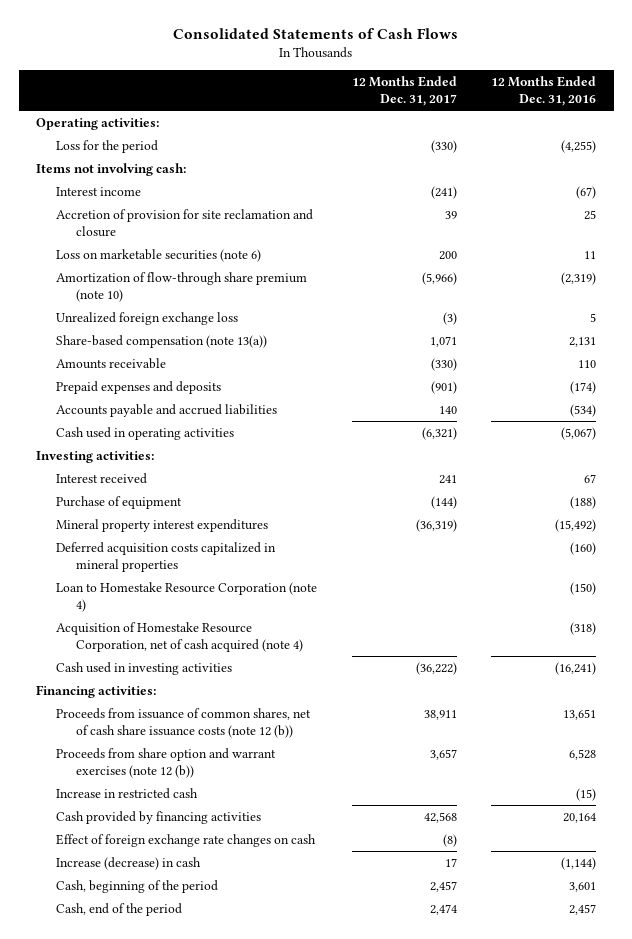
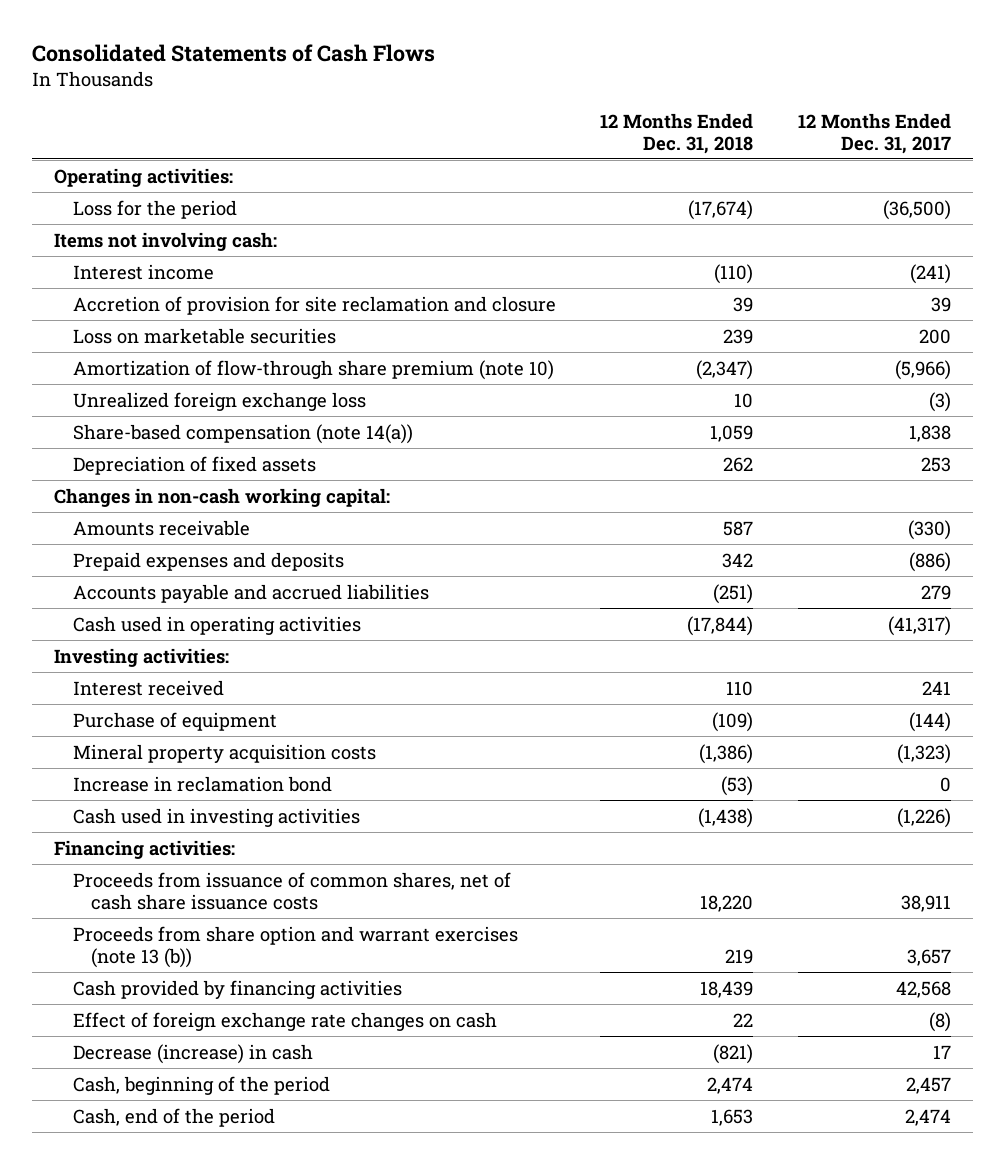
[491,76,597,107] 12 Months Ended Dec. 31, 2016 -> none
none -> [600,112,754,154] 12 Months Ended Dec. 31, 2018
[430,139,457,153] (330) -> [882,199,951,220] (36,500)
[56,248,262,262] Loss on marketable securities (note 6) -> [72,327,336,344] Loss on marketable securities
[56,334,268,348] Share-based compensation (note 13(a)) -> [72,423,413,444] Share-based compensation (note 14(a))
[429,335,457,347] 1,071 -> [908,424,951,442] 1,838
none -> [72,455,316,475] Depreciation of fixed assets
none -> [54,487,391,507] Changes in non-cash working capital:
[430,380,457,394] (901) -> [908,551,951,572] (886)
[438,405,457,414] 140 -> [920,584,951,600] 279
[421,426,457,440] (6,321) -> [887,615,951,636] (41,317)
[56,541,277,572] Deferred acquisition costs capitalized in mineral properties -> none
[56,581,318,612] Loan to Homestake Resource Corporation (note 4) -> none
[56,621,304,652] Acquisition of Homestake Resource Corporation, net of cash acquired (note 4) -> none
[56,518,269,532] Mineral property interest expenditures -> [72,743,376,763] Mineral property acquisition costs
[415,518,457,532] (36,319) -> [896,743,951,764] (1,323)
none -> [72,775,332,792] Increase in reclamation bond
[415,661,457,675] (36,222) -> [896,807,951,828] (1,226)
[56,787,199,799] Increase in restricted cash -> none
[56,707,312,738] Proceeds from issuance of common shares, net of cash share issuance costs (note 12 (b)) -> [72,871,511,910] Proceeds from issuance of common shares, net of cash share issuance costs
[56,747,277,778] Proceeds from share option and warrant exercises (note 12 (b)) -> [72,925,518,968] Proceeds from share option and warrant exercises (note 13 (b))
[56,856,202,870] Increase (decrease) in cash -> [72,1043,313,1064] Decrease (increase) in cash

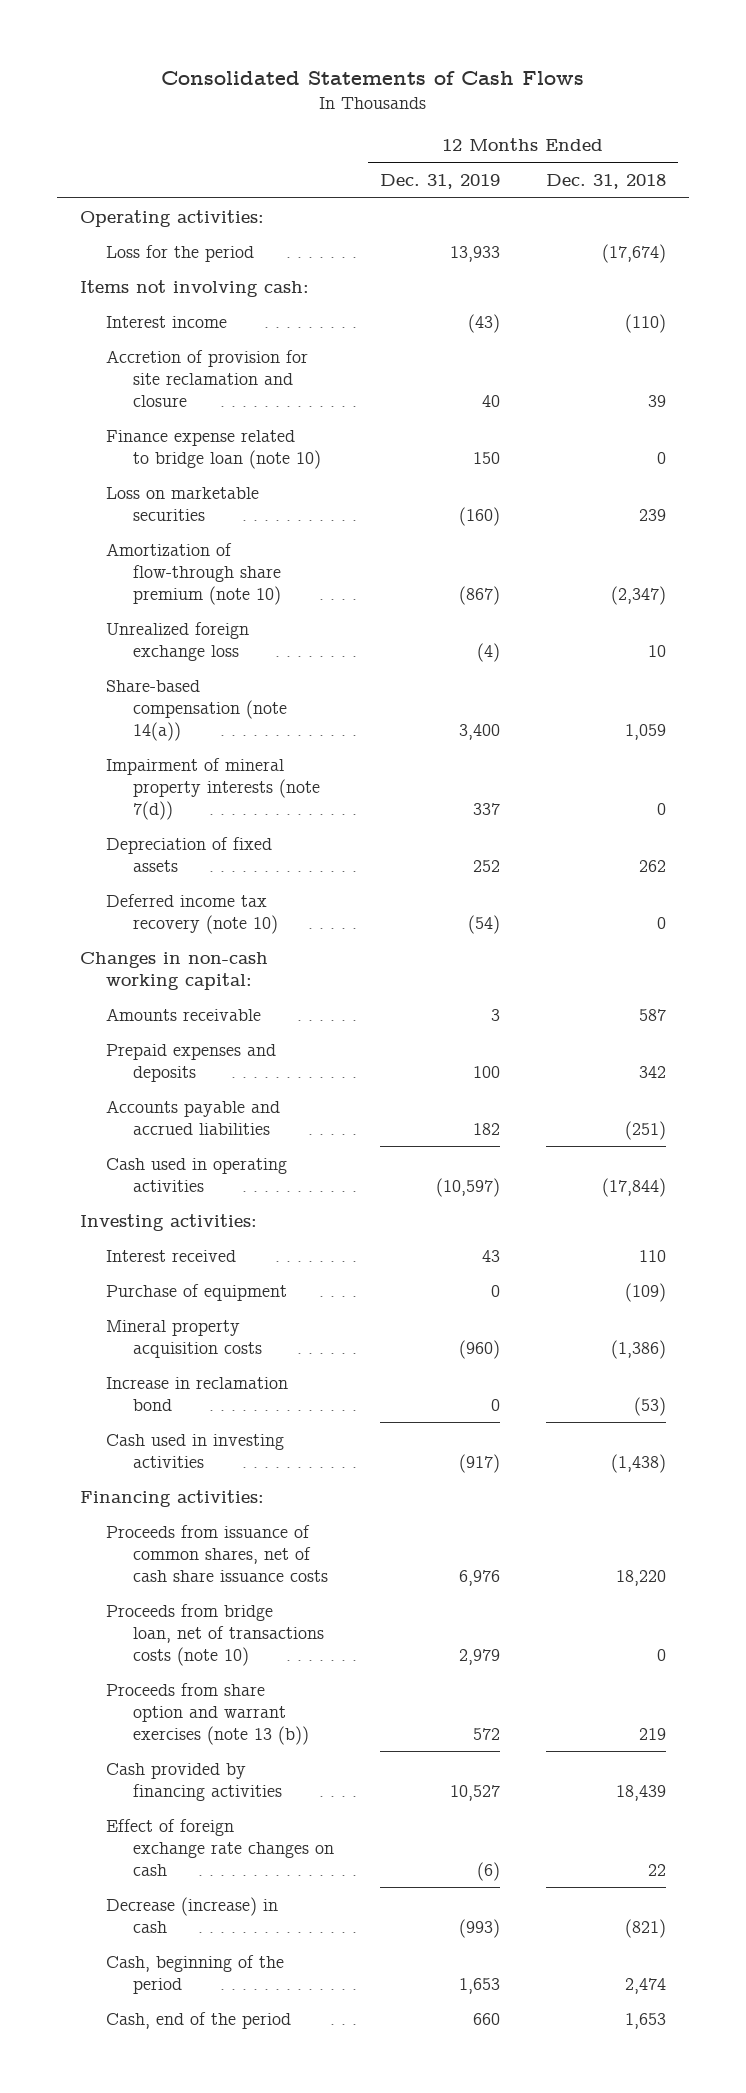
[797,112,951,154] 12 Months Ended Dec. 31, 2017 -> none
none -> [379,174,500,190] Dec. 31, 2019
none -> [106,429,321,469] Finance expense related to bridge loan (note 10)
none -> [106,757,320,820] Impairment of mineral property interests (note 7(d))
none -> [106,893,278,934] Deferred income tax recovery (note 10)
none -> [106,1603,324,1666] Proceeds from bridge loan, net of transactions costs (note 10)

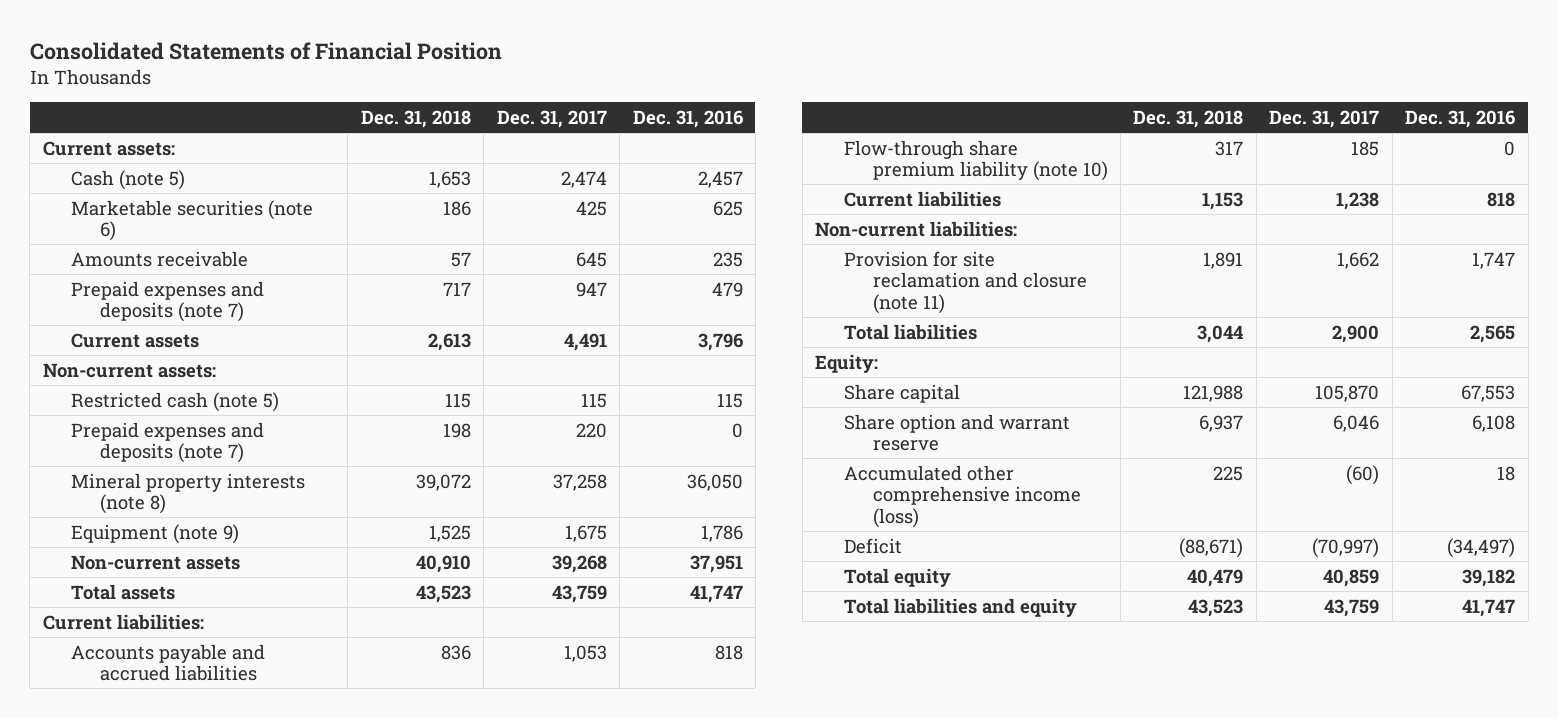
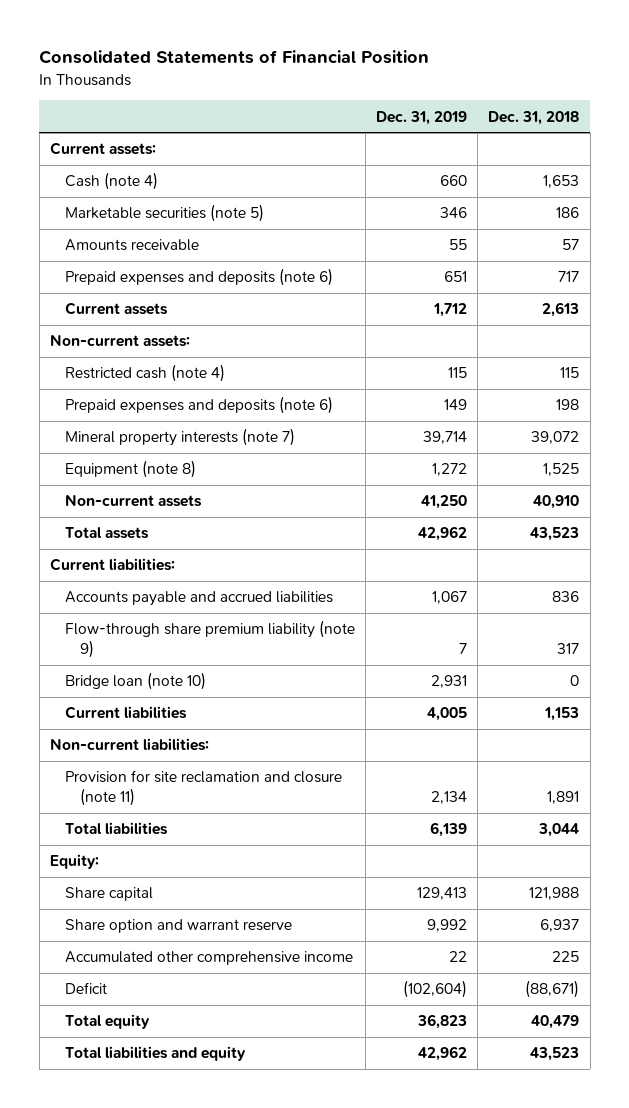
[496,110,607,129] Dec. 31, 2017 -> none
[632,110,743,129] Dec. 31, 2016 -> none
none -> [376,110,468,125] Dec. 31, 2019
[71,169,186,190] Cash (note 5) -> [64,172,158,191] Cash (note 4)
[71,199,314,242] Marketable securities (note 6) -> [64,204,264,223] Marketable securities (note 5)
[71,280,265,323] Prepaid expenses and deposits (note 7) -> [64,268,333,287] Prepaid expenses and deposits (note 6)
[71,391,280,412] Restricted cash (note 5) -> [64,364,225,383] Restricted cash (note 4)
[71,421,265,464] Prepaid expenses and deposits (note 7) -> [64,396,333,415] Prepaid expenses and deposits (note 6)
[71,472,306,515] Mineral property interests (note 8) -> [64,428,295,447] Mineral property interests (note 7)
[71,523,240,544] Equipment (note 9) -> [64,460,196,479] Equipment (note 8)
[843,139,1108,182] Flow-through share premium liability (note 10) -> [64,620,355,659] Flow-through share premium liability (note 9)
none -> [64,672,206,691] Bridge loan (note 10)
[843,464,1081,528] Accumulated other comprehensive income (loss) -> [64,951,353,966] Accumulated other comprehensive income

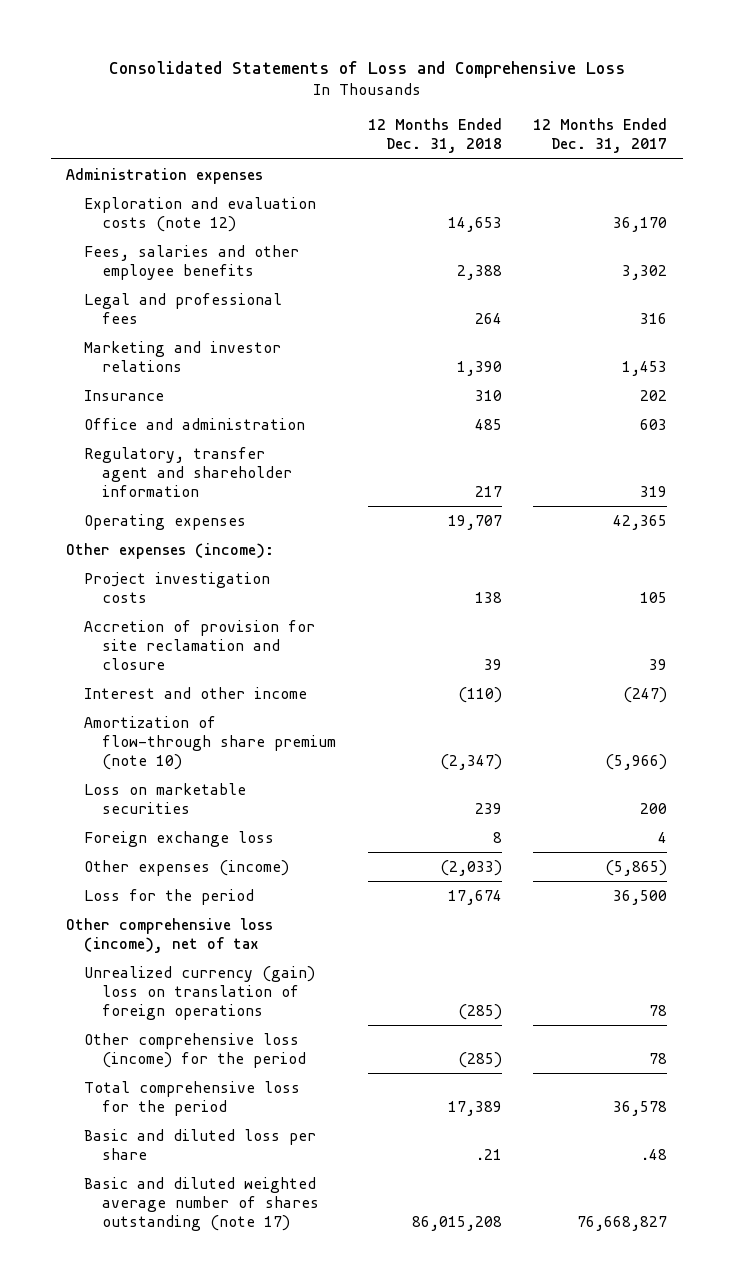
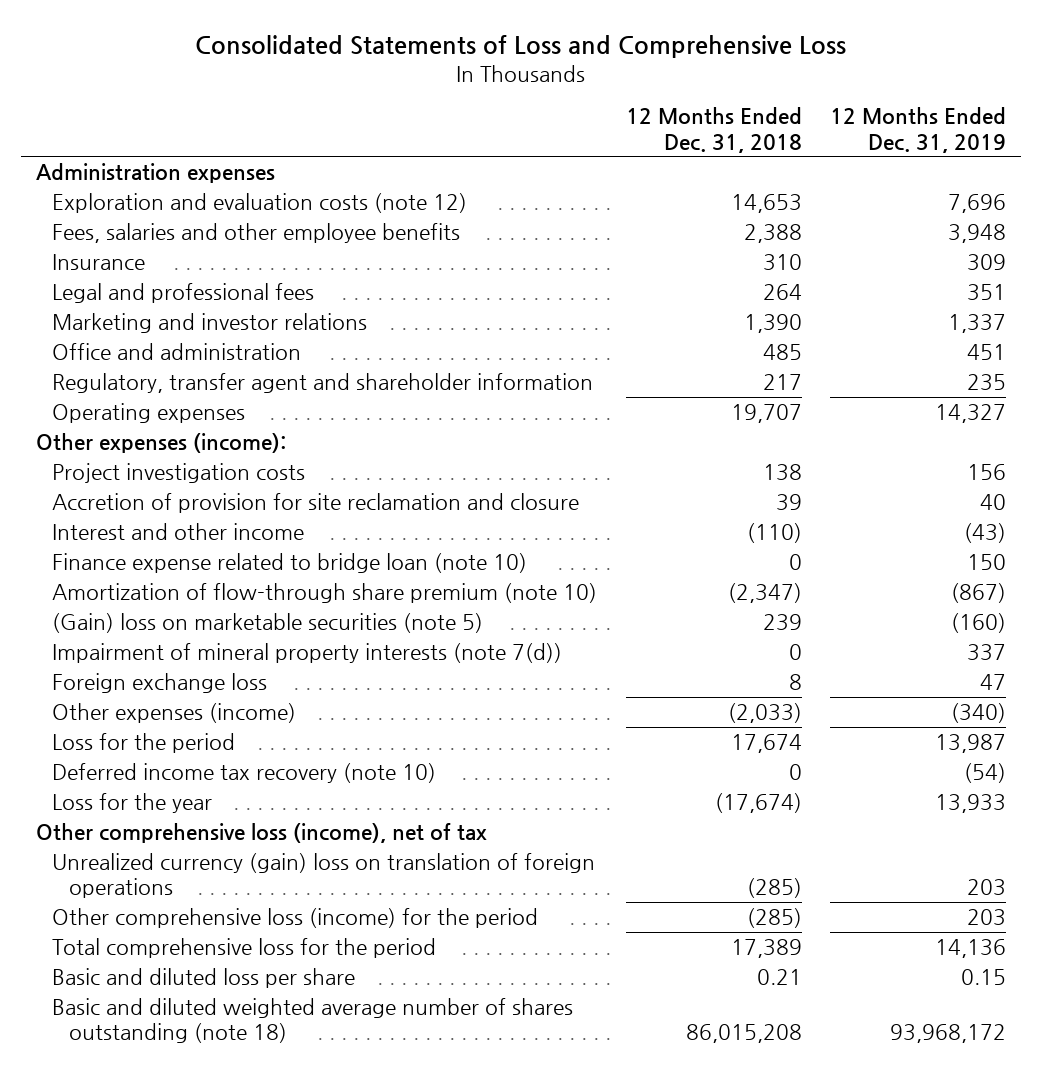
[532,118,667,154] 12 Months Ended Dec. 31, 2017 -> none
none -> [830,107,1007,153] 12 Months Ended Dec. 31, 2019
[84,389,165,401] Insurance -> [52,254,146,271] Insurance
none -> [52,553,528,574] Finance expense related to bridge loan (note 10)
[84,782,247,814] Loss on marketable securities -> [52,613,484,634] (Gain) loss on marketable securities (note 5)
none -> [52,643,563,664] Impairment of mineral property interests (note 7(d))
none -> [52,763,437,784] Deferred income tax recovery (note 10)
none -> [52,793,213,814] Loss for the year
[475,1148,502,1160] .21 -> [756,969,802,986] 0.21
[84,1176,320,1231] Basic and diluted weighted average number of shares outstanding (note 17) -> [52,998,574,1044] Basic and diluted weighted average number of shares outstanding (note 18)

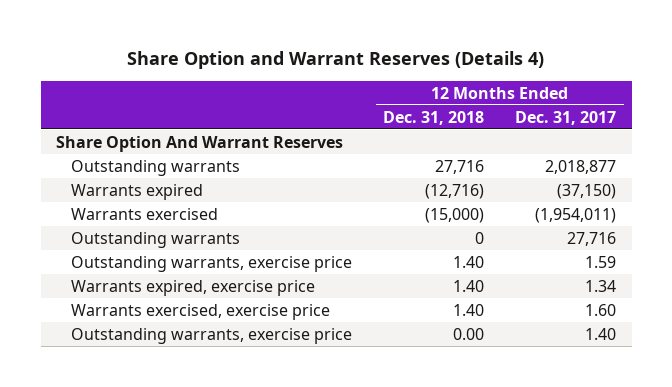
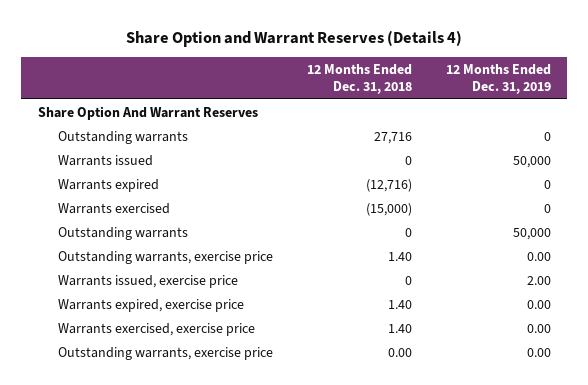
[515,110,617,125] Dec. 31, 2017 -> none
none -> [445,63,551,95] 12 Months Ended Dec. 31, 2019
none -> [58,154,154,166] Warrants issued
none -> [58,274,239,288] Warrants issued, exercise price

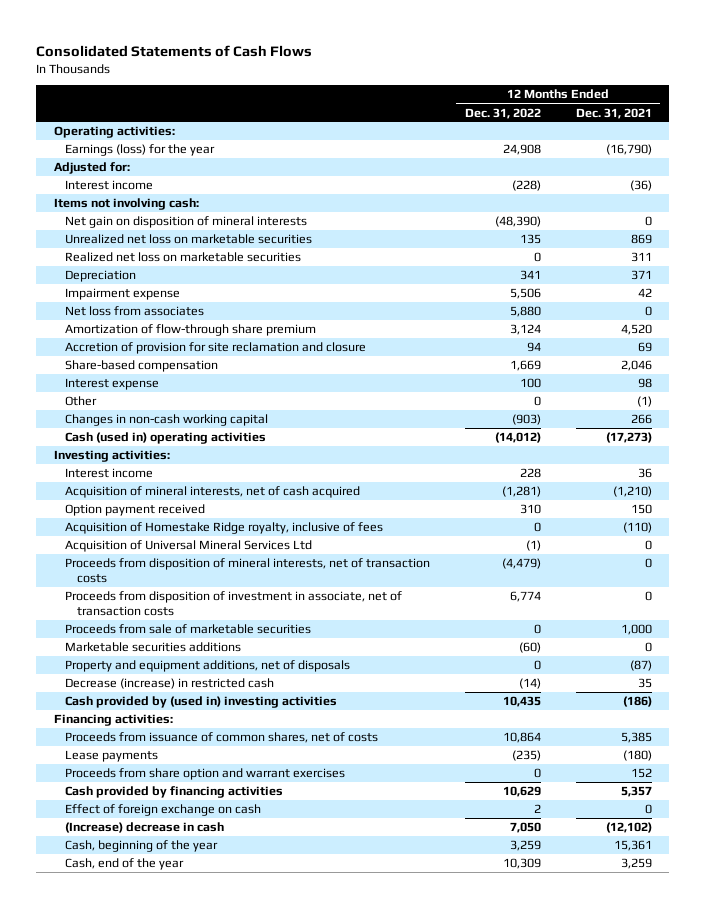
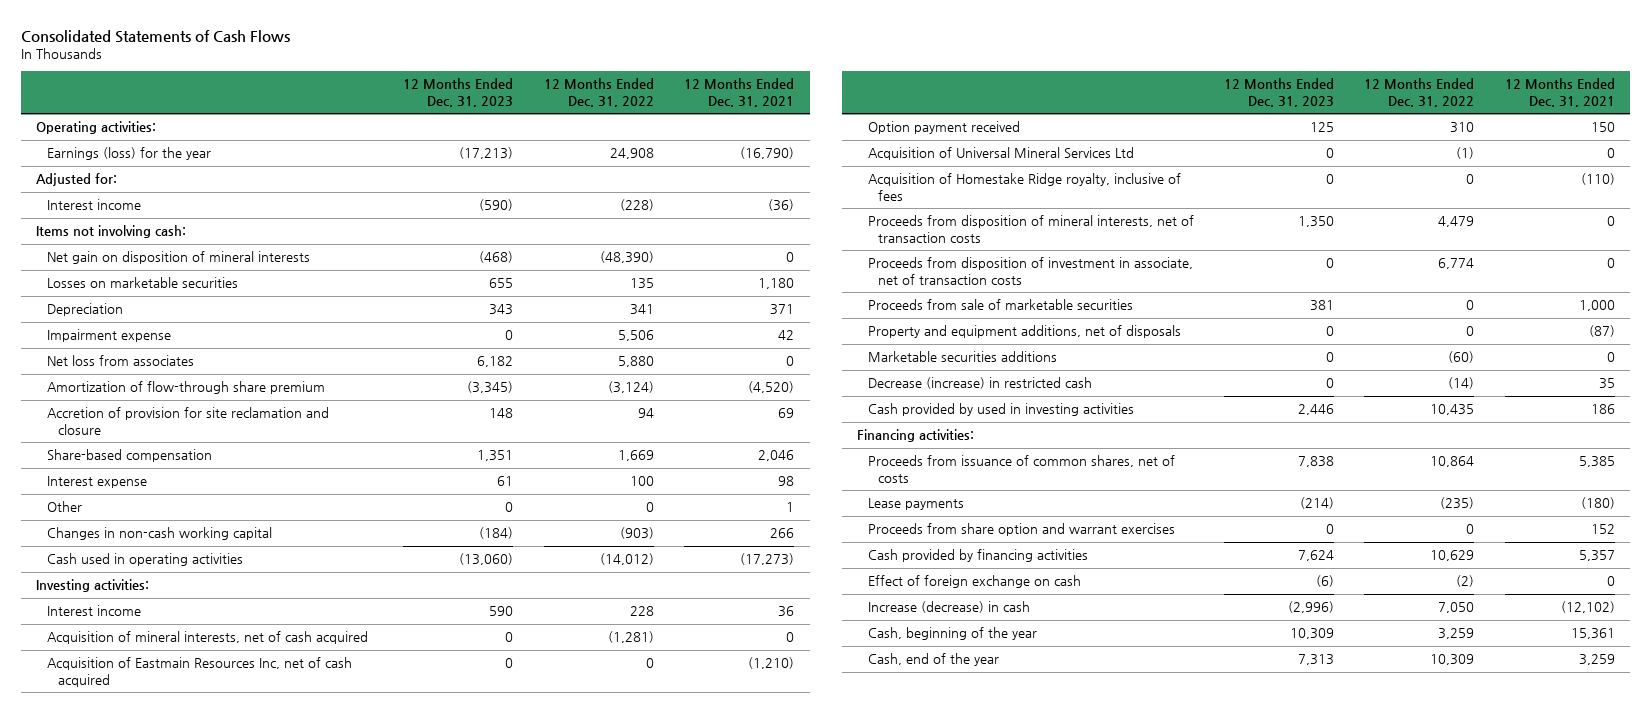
none -> [403,78,514,107] 12 Months Ended Dec. 31, 2023
[65,252,302,263] Realized net loss on marketable securities -> none
[65,234,313,245] Unrealized net loss on marketable securities -> [47,277,239,289] Losses on marketable securities
[630,234,652,245] 869 -> [758,278,795,290] 1,180
[509,324,541,336] 3,124 -> [607,381,654,394] (3,124)
[620,324,652,336] 4,520 -> [748,381,795,394] (4,520)
[636,396,652,408] (1) -> [786,502,795,513] 1
[65,432,267,445] Cash (used in) operating activities -> [47,553,244,567] Cash used in operating activities
[612,486,652,498] (1,210) -> [786,632,795,643] 0
none -> [47,657,353,687] Acquisition of Eastmain Resources Inc, net of cash acquired
[65,522,384,535] Acquisition of Homestake Ridge royalty, inclusive of fees -> [867,173,1181,201] Acquisition of Homestake Ridge royalty, inclusive of fees
[501,558,541,570] (4,479) -> [1438,216,1475,228] 4,479
[65,642,242,653] Marketable securities additions -> [867,351,1057,363] Marketable securities additions
[65,696,338,709] Cash provided by (used in) investing activities -> [867,403,1134,417] Cash provided by used in investing activities
[622,696,652,708] (186) -> [1590,404,1615,415] 186
[533,804,541,814] 2 -> [1456,575,1475,588] (2)
[65,822,225,834] (Increase) decrease in cash -> [867,601,1030,614] Increase (decrease) in cash

